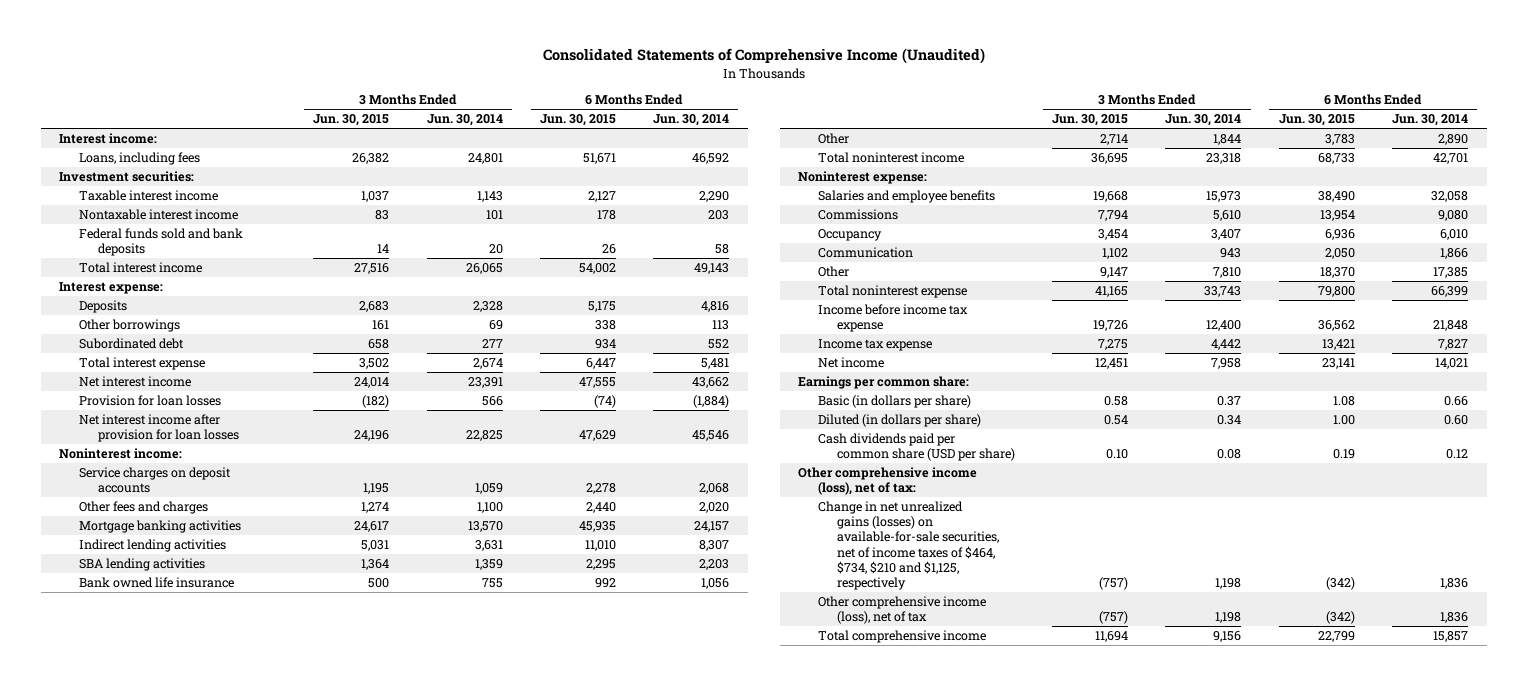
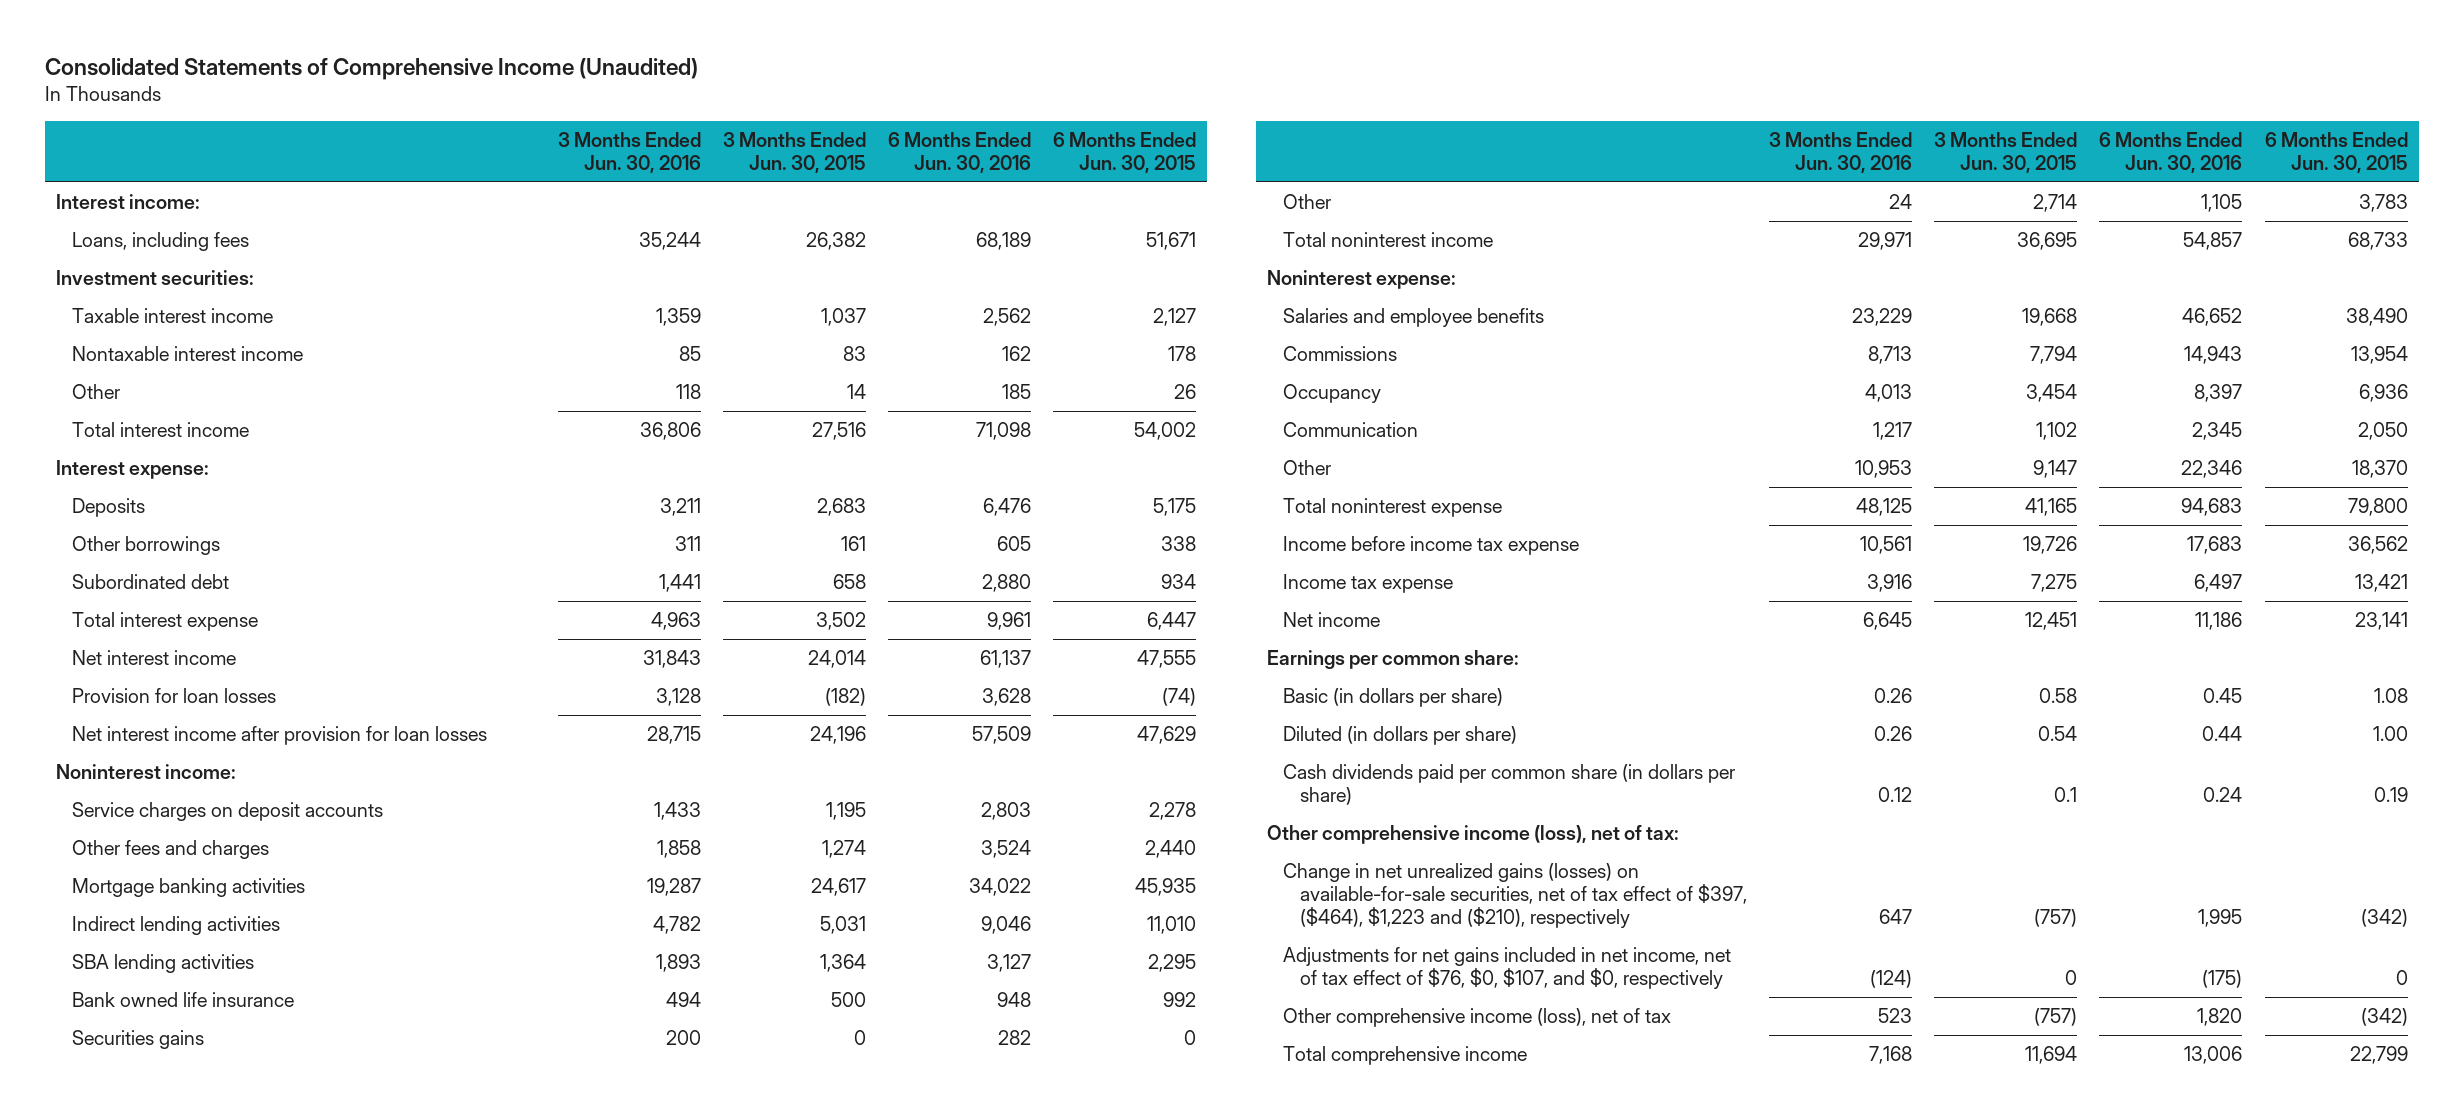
[426,114,503,127] Jun. 30, 2014 -> none
[653,114,730,127] Jun. 30, 2014 -> none
none -> [557,131,701,173] 3 Months Ended Jun. 30, 2016
none -> [888,131,1032,173] 6 Months Ended Jun. 30, 2016
[78,228,243,257] Federal funds sold and bank deposits -> [72,384,121,400] Other
none -> [72,1030,205,1050] Securities gains
[817,433,1016,462] Cash dividends paid per common share (USD per share) -> [1283,764,1736,806] Cash dividends paid per common share (in dollars per share)
[1106,449,1129,460] 0.10 -> [2054,787,2078,803] 0.1
[817,501,1000,591] Change in net unrealized gains (losses) on available-for-sale securities, net of income taxes of $464, $734, $210 and $1,125, respectively -> [1283,863,1747,929] Change in net unrealized gains (losses) on available-for-sale securities, net of tax effect of $397, ($464), $1,223 and ($210), respectively
none -> [1283,947,1732,990] Adjustments for net gains included in net income, net of tax effect of $76, $0, $107, and $0, respectively

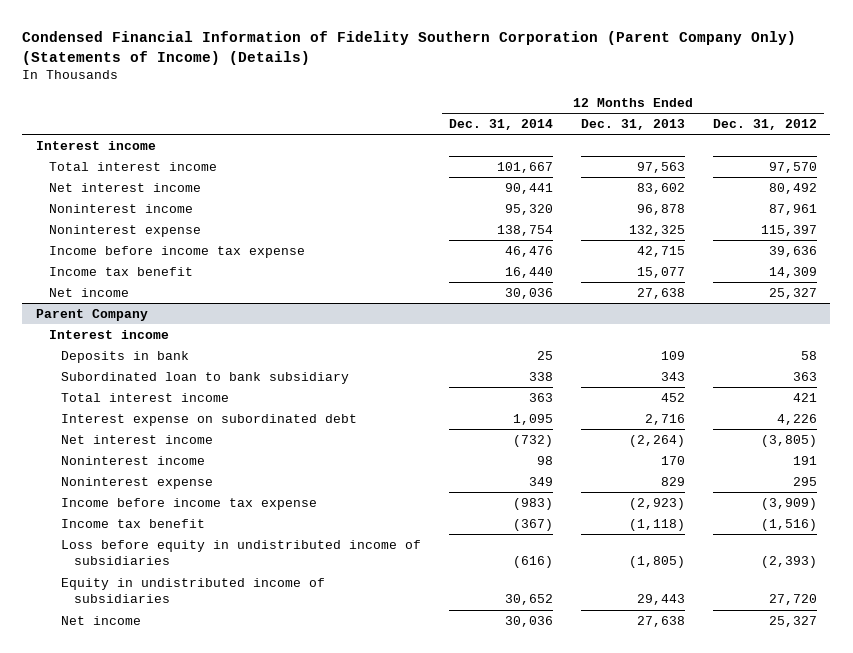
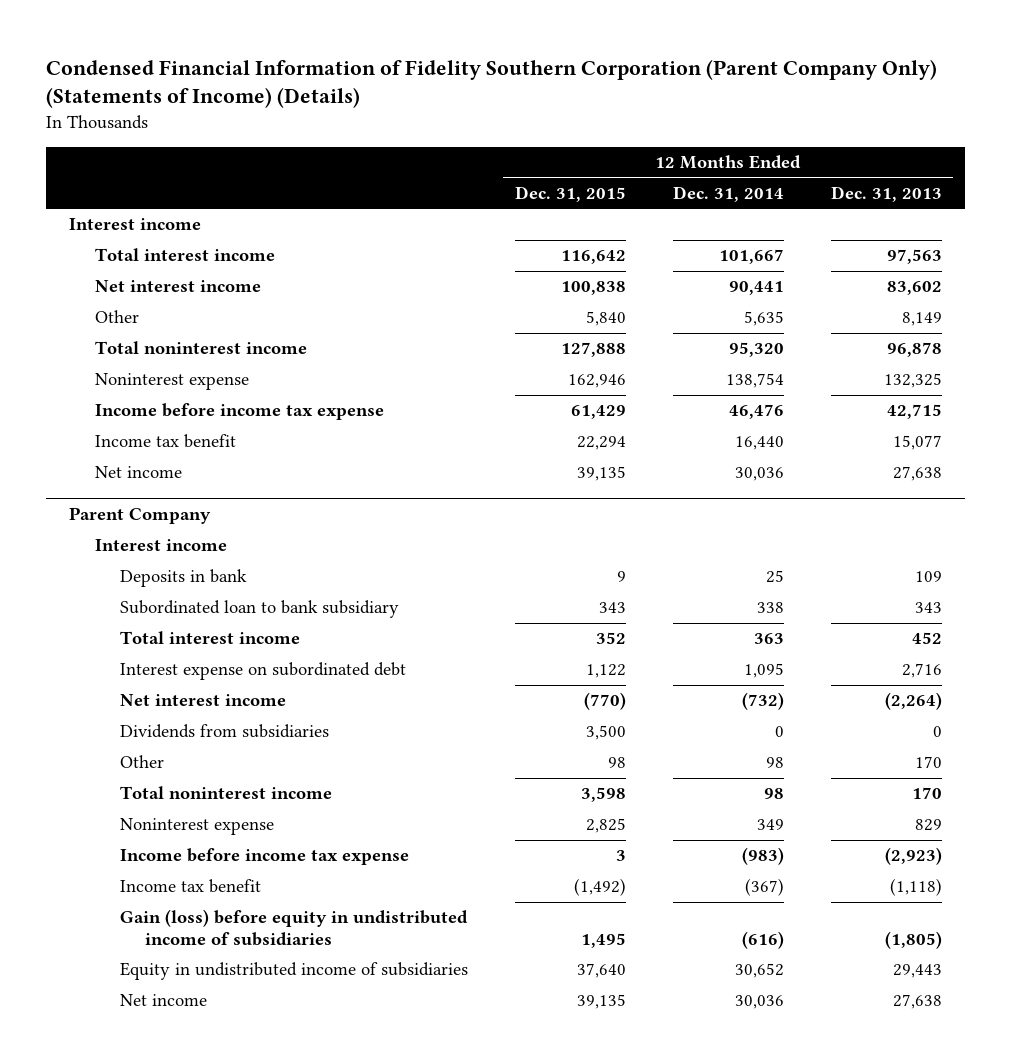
[712,118,817,130] Dec. 31, 2012 -> none
none -> [514,186,626,203] Dec. 31, 2015
none -> [94,310,139,324] Other
[48,203,193,213] Noninterest income -> [94,341,307,355] Total noninterest income
none -> [119,724,329,739] Dividends from subsidiaries
none -> [119,755,164,769] Other
[61,455,206,465] Noninterest income -> [119,786,332,800] Total noninterest income
[61,539,422,566] Loss before equity in undistributed income of subsidiaries -> [119,909,468,946] Gain (loss) before equity in undistributed income of subsidiaries

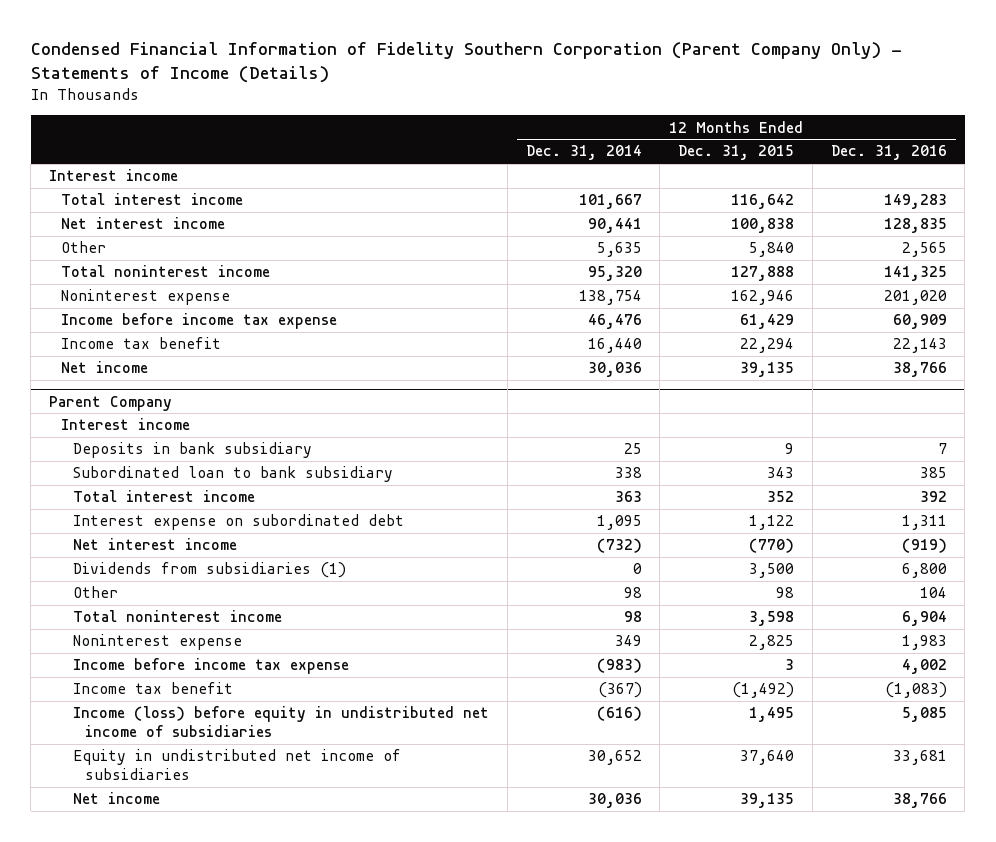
[45,58,937,109] Condensed Financial Information of Fidelity Southern Corporation (Parent Company Only) (Statements of Income) (Details) -> [30,41,902,84] Condensed Financial Information of Fidelity Southern Corporation (Parent Company Only) - Statements of Income (Details)
[830,186,942,203] Dec. 31, 2013 -> none
none -> [830,145,947,161] Dec. 31, 2016
[119,569,247,588] Deposits in bank -> [73,442,313,459] Deposits in bank subsidiary
[119,724,329,739] Dividends from subsidiaries -> [73,562,347,579] Dividends from subsidiaries (1)
[119,909,468,946] Gain (loss) before equity in undistributed income of subsidiaries -> [73,706,490,738] Income (loss) before equity in undistributed net income of subsidiaries
[119,962,468,981] Equity in undistributed income of subsidiaries -> [73,749,402,781] Equity in undistributed net income of subsidiaries

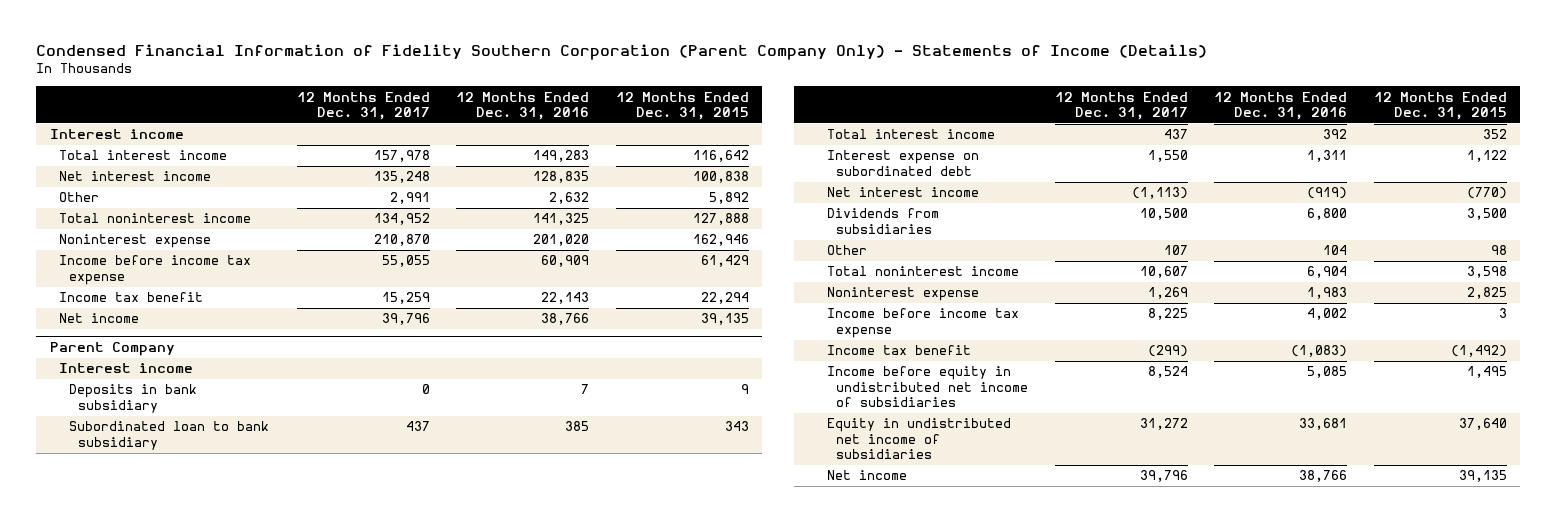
[525,145,642,161] Dec. 31, 2014 -> none
none -> [296,91,430,121] 12 Months Ended Dec. 31, 2017
[749,242,795,258] 5,840 -> [709,192,750,205] 5,892
[901,242,947,258] 2,565 -> [549,192,590,205] 2,632
[73,562,347,579] Dividends from subsidiaries (1) -> [826,208,939,234] Dividends from subsidiaries
[73,706,490,738] Income (loss) before equity in undistributed net income of subsidiaries -> [826,366,1029,408] Income before equity in undistributed net income of subsidiaries

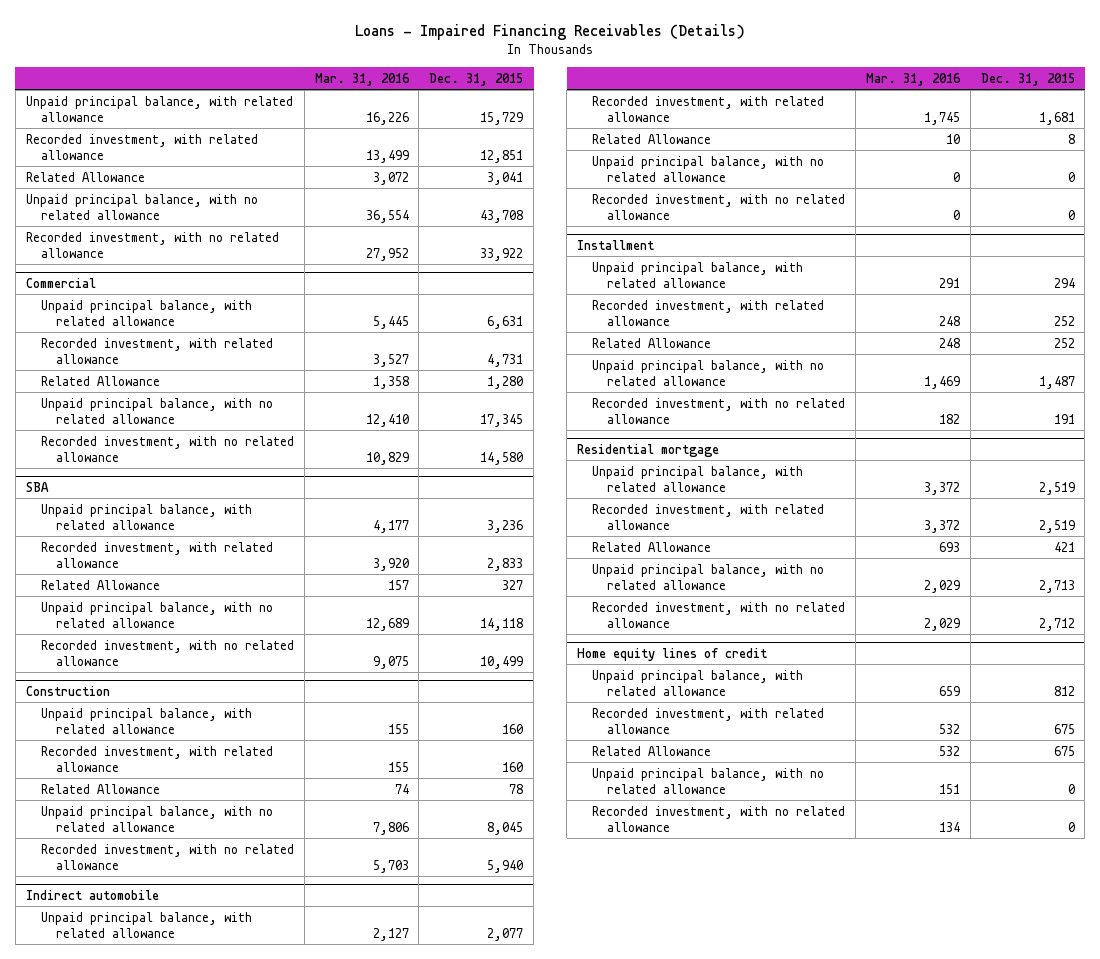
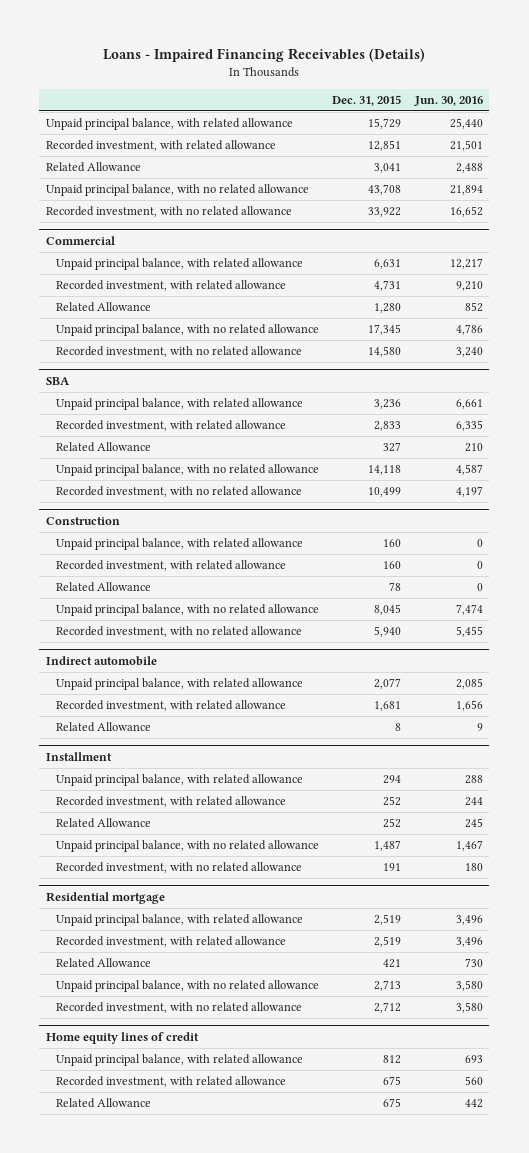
[314,72,410,86] Mar. 31, 2016 -> none
none -> [413,95,483,106] Jun. 30, 2016
[592,155,825,182] Unpaid principal balance, with no related allowance -> none
[592,193,846,220] Recorded investment, with no related allowance -> none
[592,767,825,794] Unpaid principal balance, with no related allowance -> none
[592,805,846,832] Recorded investment, with no related allowance -> none

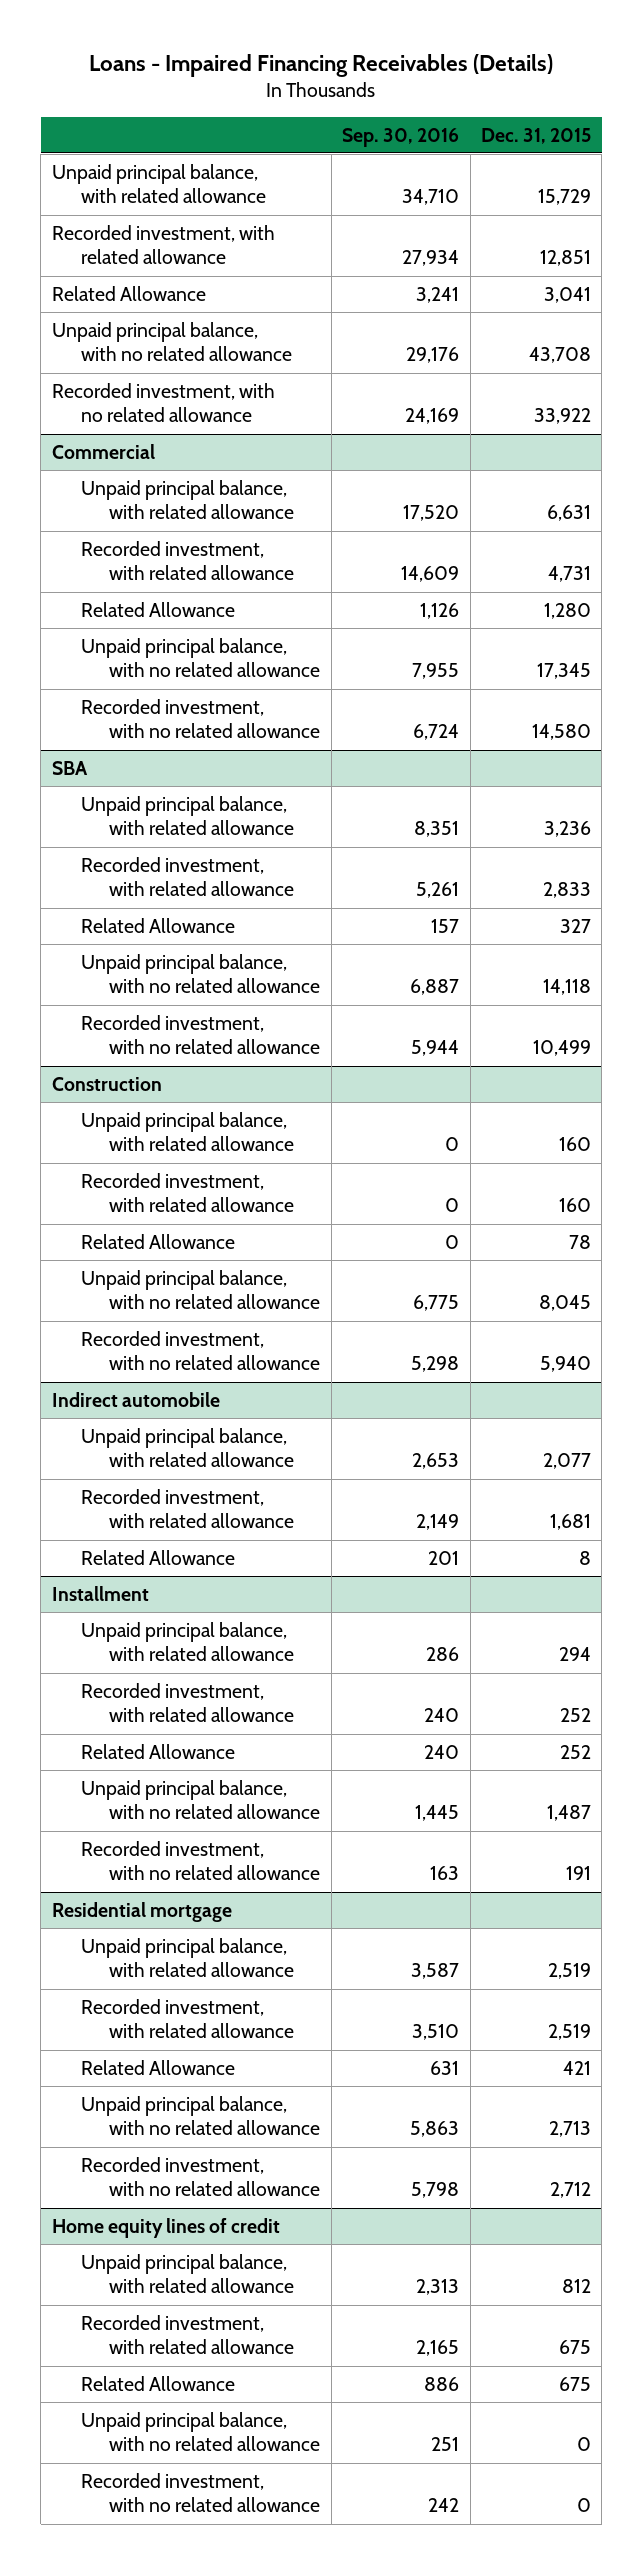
[413,95,483,106] Jun. 30, 2016 -> none
none -> [342,127,460,147] Sep. 30, 2016
none -> [80,2411,321,2452] Unpaid principal balance, with no related allowance
none -> [80,2472,321,2513] Recorded investment, with no related allowance

